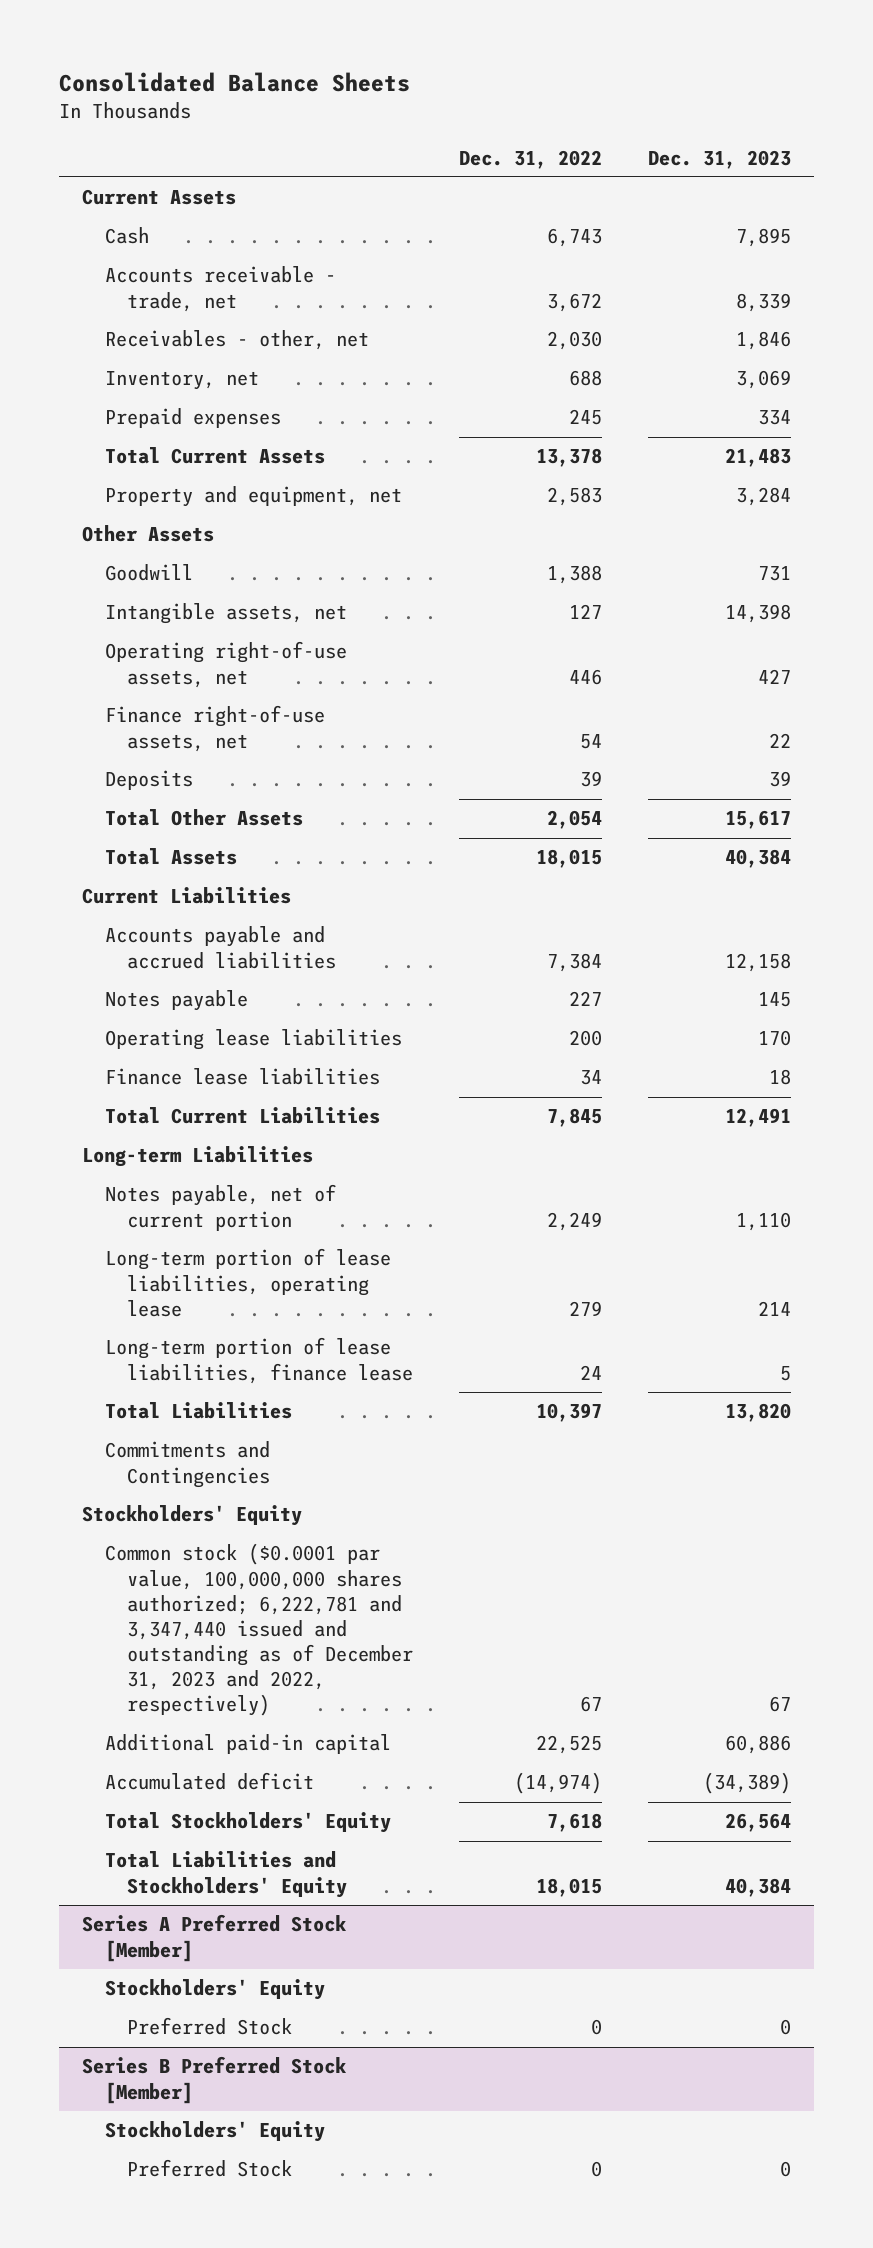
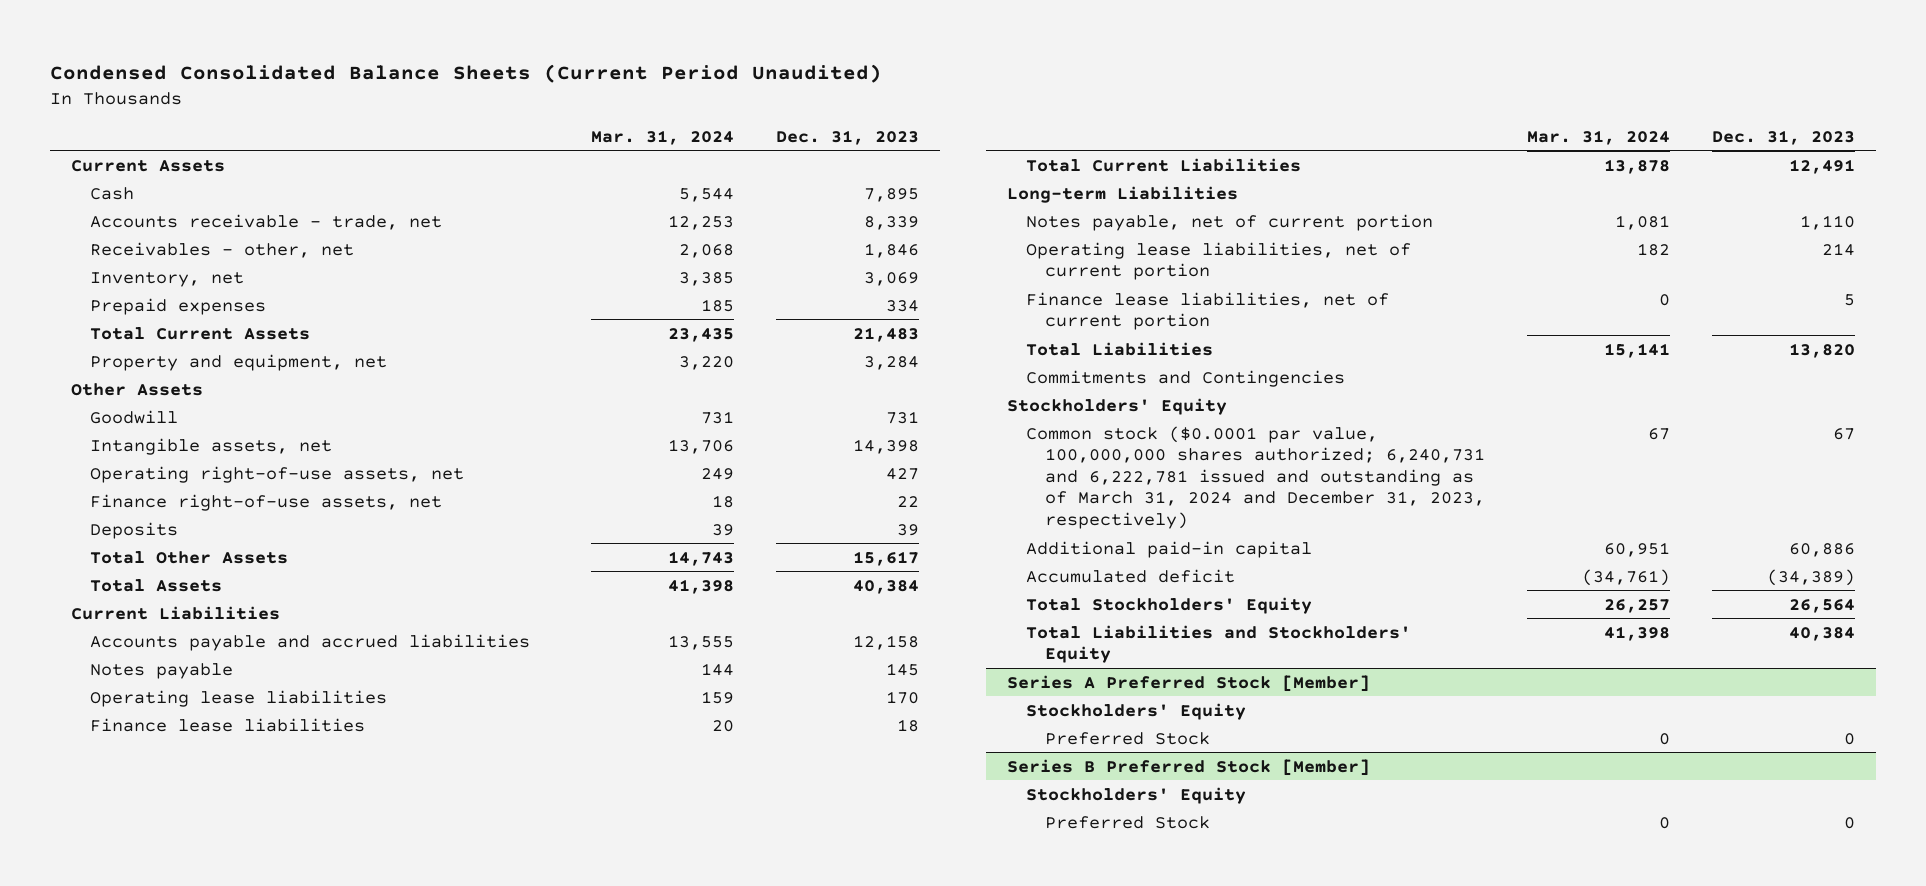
[59,71,411,92] Consolidated Balance Sheets -> [50,63,883,83] Condensed Consolidated Balance Sheets (Current Period Unaudited)
[458,149,602,169] Dec. 31, 2022 -> none
none -> [590,129,734,145] Mar. 31, 2024
[104,1248,391,1317] Long-term portion of lease liabilities, operating lease -> [1025,241,1411,281] Operating lease liabilities, net of current portion
[104,1337,414,1384] Long-term portion of lease liabilities, finance lease -> [1025,291,1389,331] Finance lease liabilities, net of current portion
[104,1543,414,1717] Common stock ($0.0001 par value, 100,000,000 shares authorized; 6,222,781 and 3,347,440 issued and outstanding as of December 31, 2023 and 2022, respectively) -> [1025,425,1485,529] Common stock ($0.0001 par value, 100,000,000 shares authorized; 6,240,731 and 6,222,781 issued and outstanding as of March 31, 2024 and December 31, 2023, respectively)

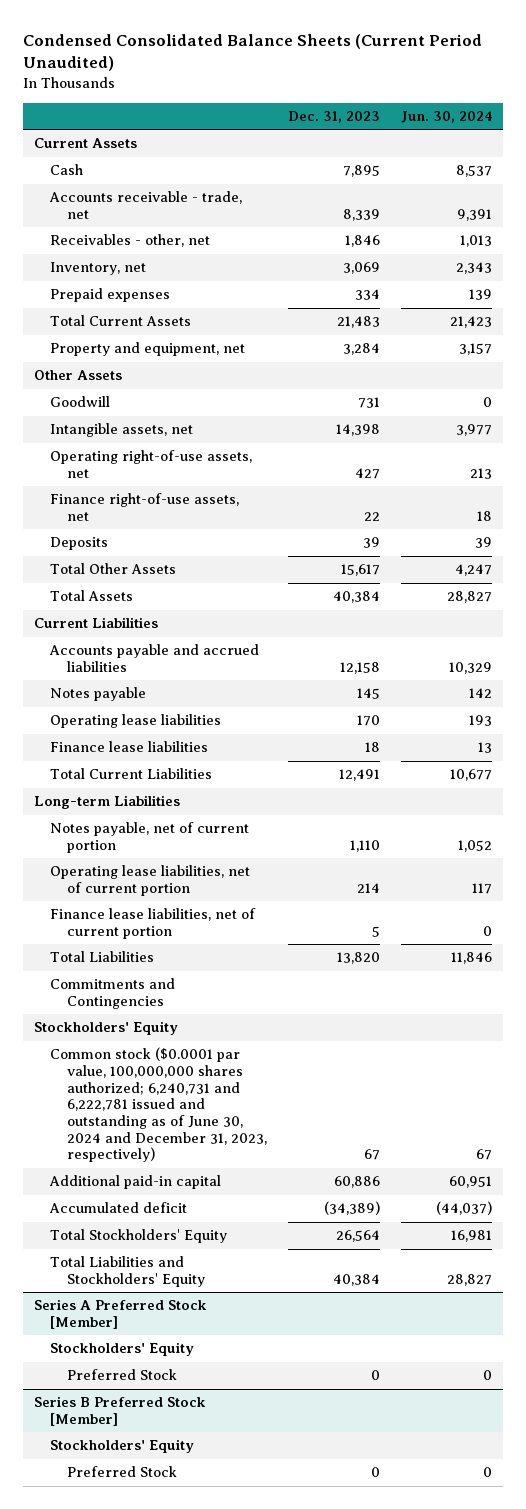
[590,129,734,145] Mar. 31, 2024 -> none
none -> [401,110,493,123] Jun. 30, 2024
[1025,425,1485,529] Common stock ($0.0001 par value, 100,000,000 shares authorized; 6,240,731 and 6,222,781 issued and outstanding as of March 31, 2024 and December 31, 2023, respectively) -> [50,1047,267,1163] Common stock ($0.0001 par value, 100,000,000 shares authorized; 6,240,731 and 6,222,781 issued and outstanding as of June 30, 2024 and December 31, 2023, respectively)

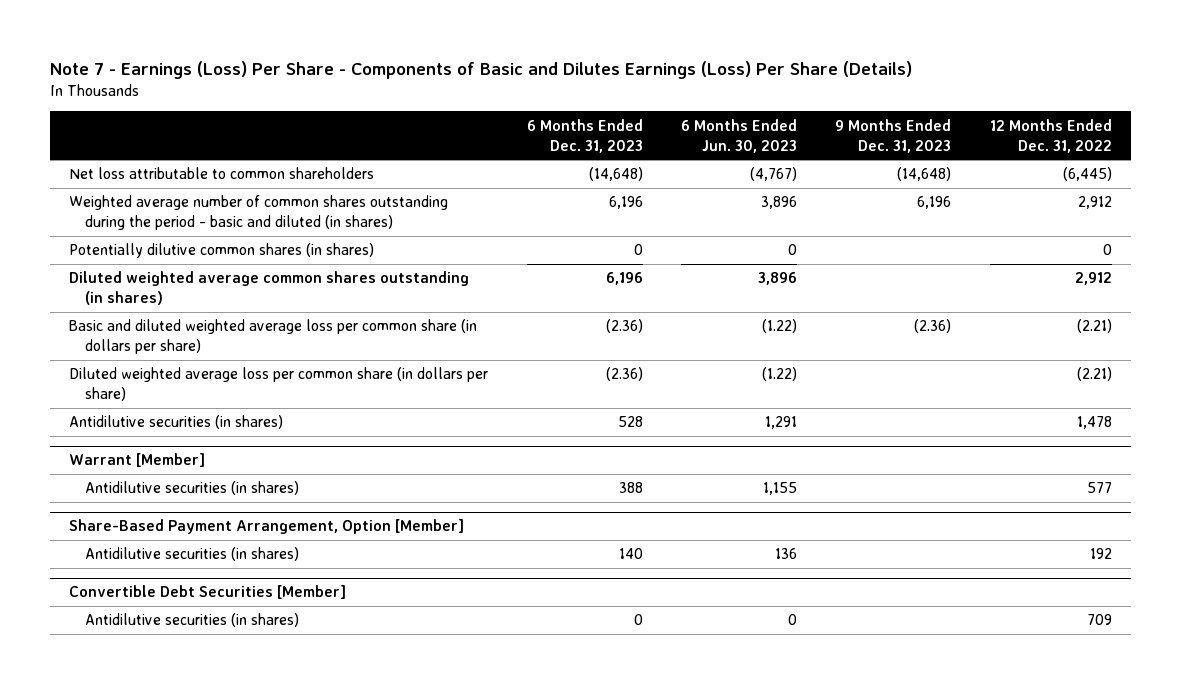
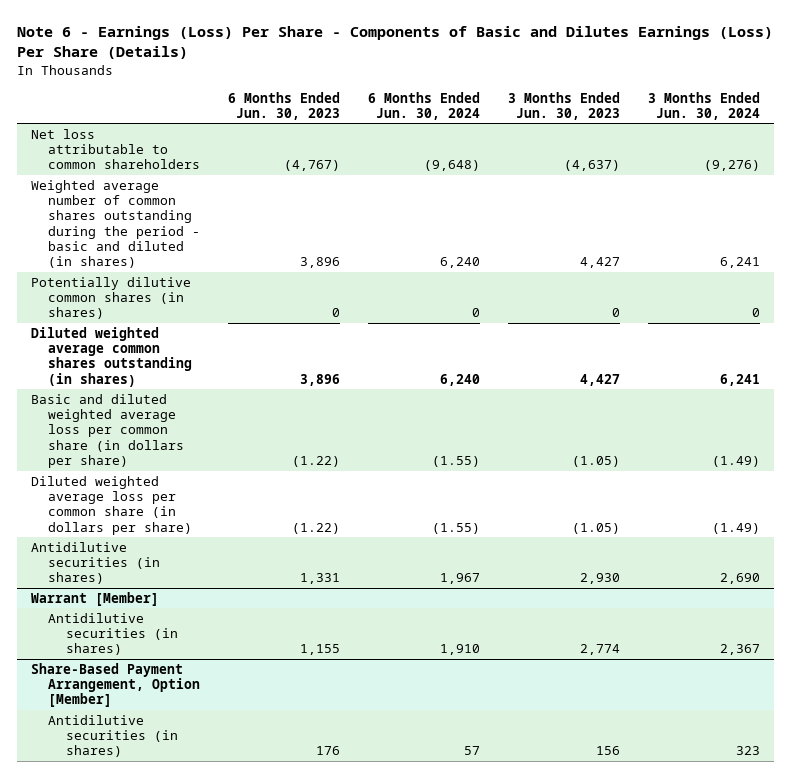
[50,60,913,79] Note 7 - Earnings (Loss) Per Share - Components of Basic and Dilutes Earnings (Loss) Per Share (Details) -> [16,26,773,60] Note 6 - Earnings (Loss) Per Share - Components of Basic and Dilutes Earnings (Loss) Per Share (Details)
[526,118,643,153] 6 Months Ended Dec. 31, 2023 -> none
[835,118,952,153] 9 Months Ended Dec. 31, 2023 -> none
[989,118,1112,153] 12 Months Ended Dec. 31, 2022 -> none
none -> [368,91,481,120] 6 Months Ended Jun. 30, 2024
none -> [507,91,620,120] 3 Months Ended Jun. 30, 2023
none -> [647,91,760,120] 3 Months Ended Jun. 30, 2024
[765,416,798,430] 1,291 -> [300,573,341,585] 1,331
[69,585,347,600] Convertible Debt Securities [Member] -> none
[85,613,300,628] Antidilutive securities (in shares) -> none
[775,548,798,560] 136 -> [316,746,341,756] 176

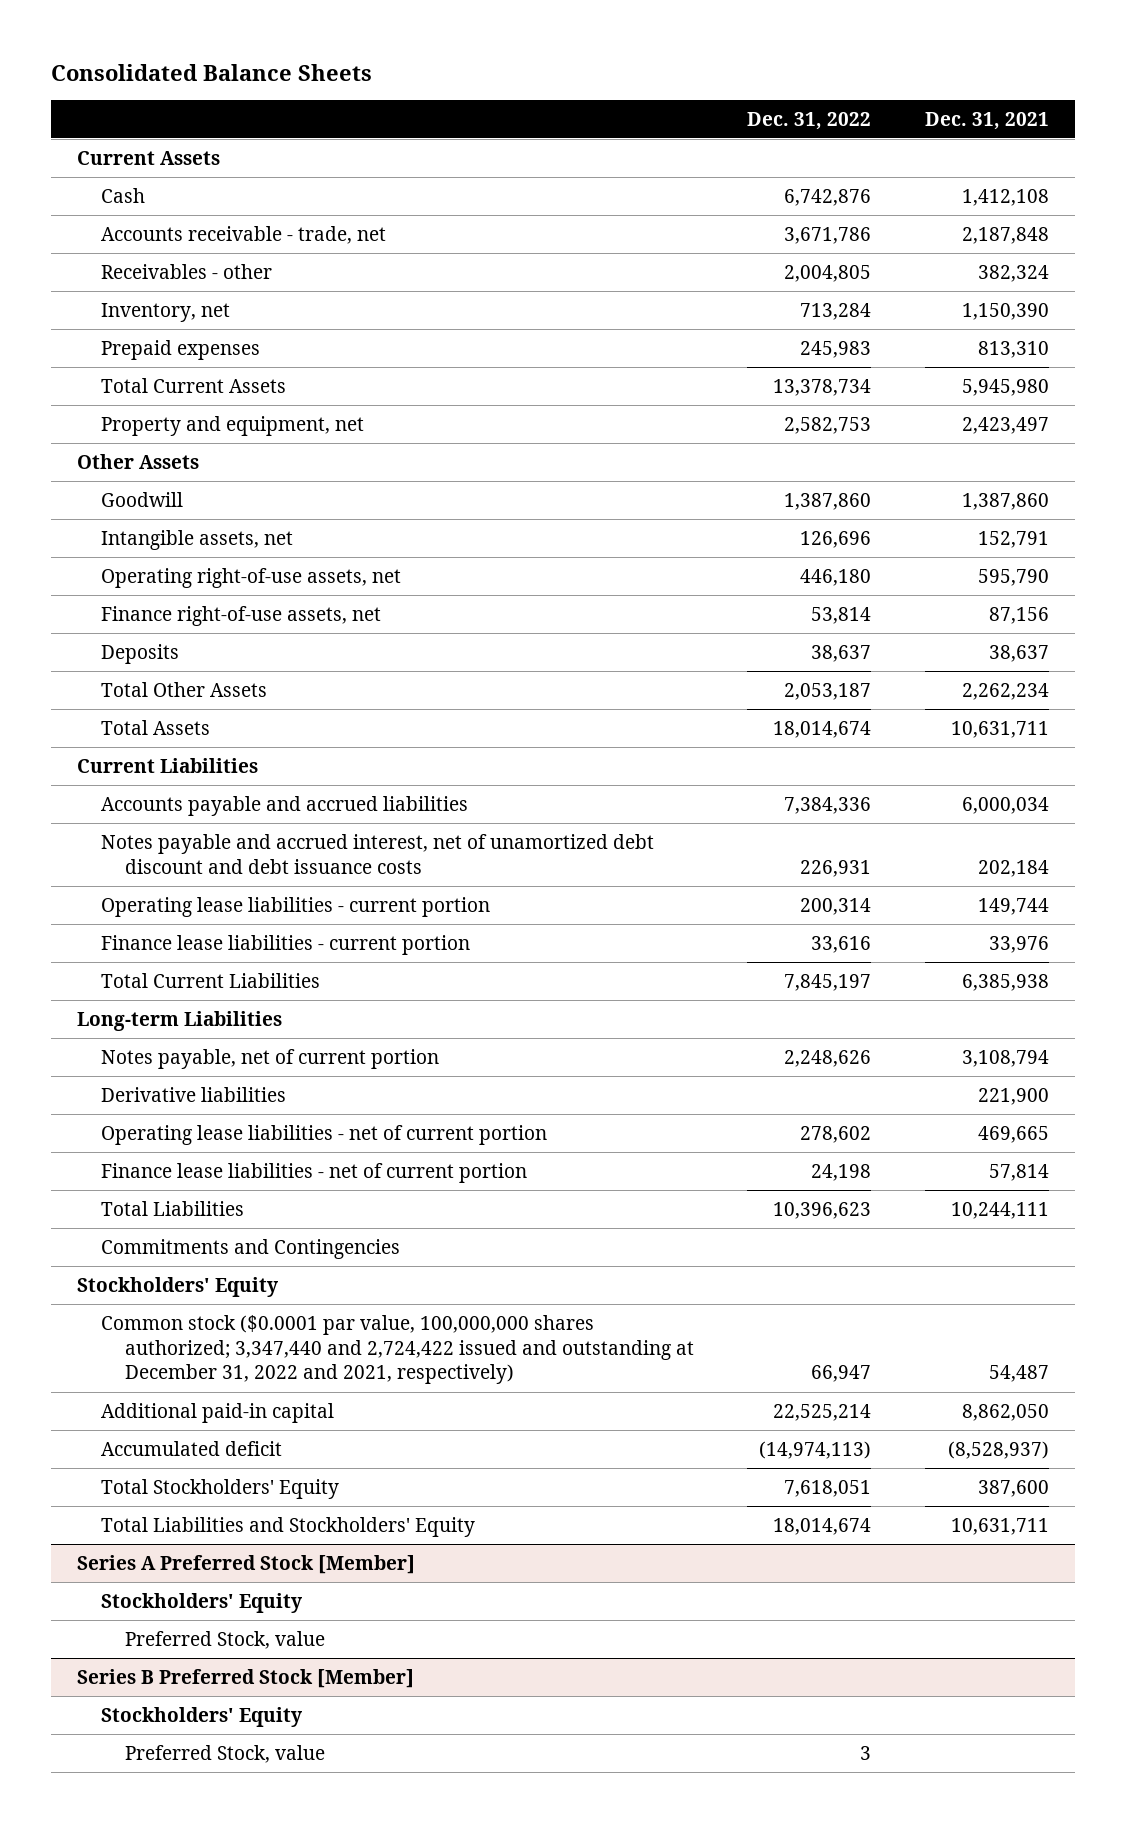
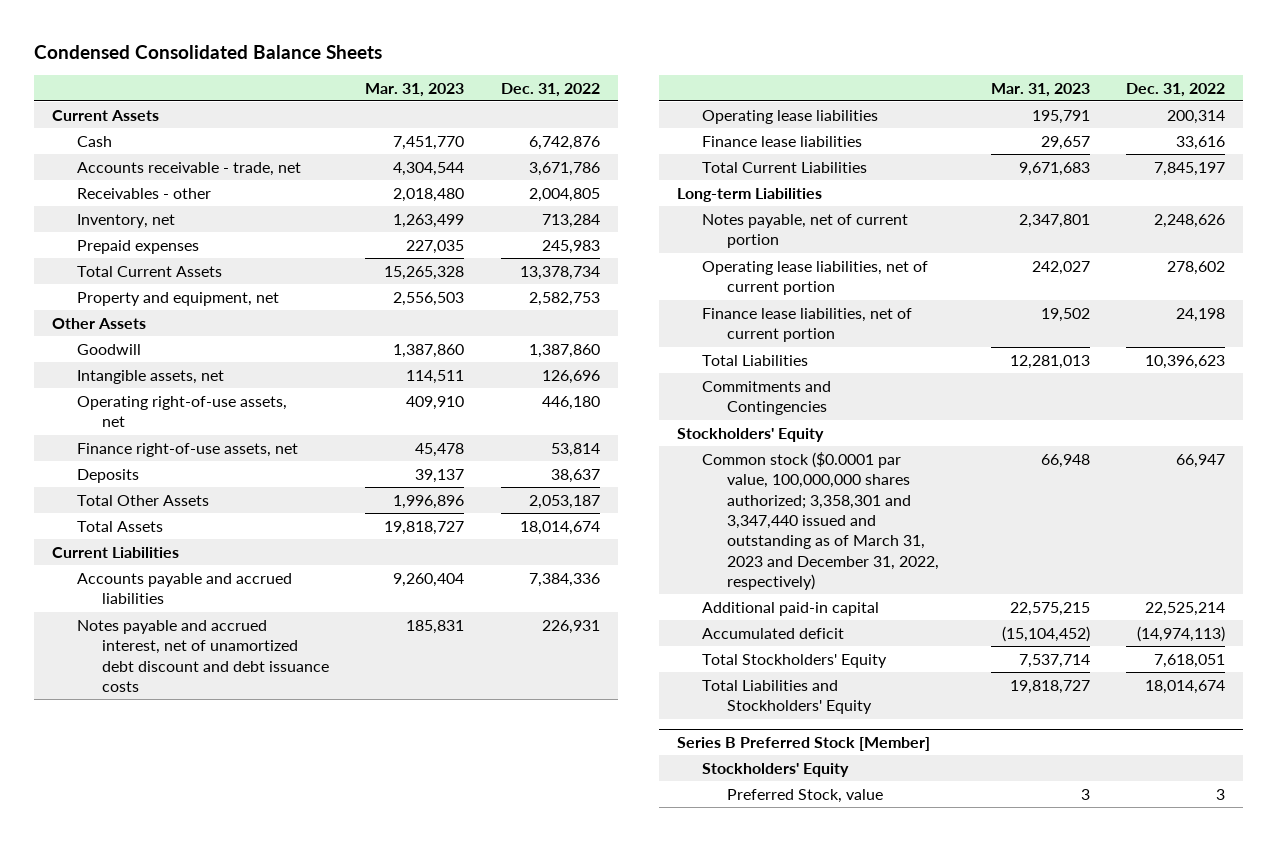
[50,63,372,81] Consolidated Balance Sheets -> [33,44,382,59] Condensed Consolidated Balance Sheets
[924,111,1049,130] Dec. 31, 2021 -> none
none -> [365,82,465,97] Mar. 31, 2023
[101,896,491,917] Operating lease liabilities - current portion -> [701,109,878,124] Operating lease liabilities
[101,934,471,955] Finance lease liabilities - current portion -> [701,135,862,147] Finance lease liabilities
[101,1086,287,1102] Derivative liabilities -> none
[101,1124,548,1145] Operating lease liabilities - net of current portion -> [701,260,928,296] Operating lease liabilities, net of current portion
[101,1162,528,1183] Finance lease liabilities - net of current portion -> [701,307,912,343] Finance lease liabilities, net of current portion
[101,1314,695,1385] Common stock ($0.0001 par value, 100,000,000 shares authorized; 3,347,440 and 2,724,422 issued and outstanding at December 31, 2022 and 2021, respectively) -> [701,451,939,590] Common stock ($0.0001 par value, 100,000,000 shares authorized; 3,358,301 and 3,347,440 issued and outstanding as of March 31, 2023 and December 31, 2022, respectively)
[77,1554,416,1574] Series A Preferred Stock [Member] -> none
[101,1592,303,1613] Stockholders' Equity -> none
[125,1630,326,1649] Preferred Stock, value -> none

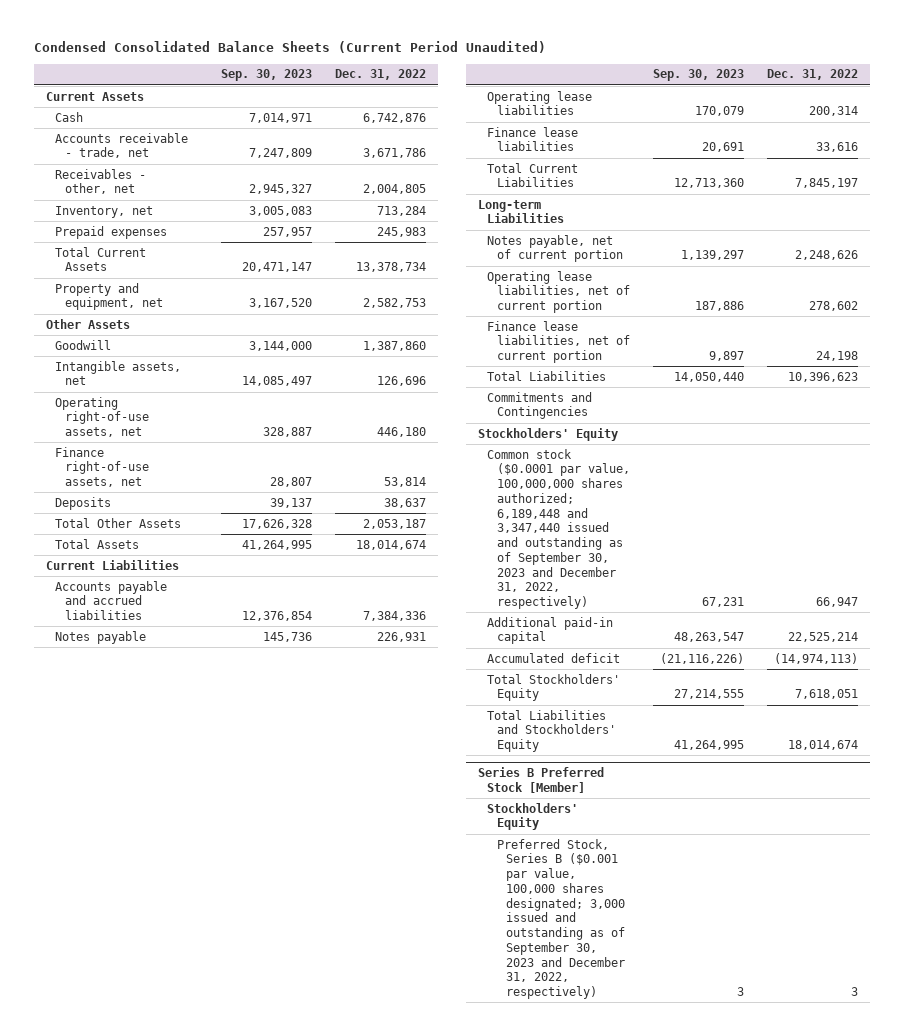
[33,44,382,59] Condensed Consolidated Balance Sheets -> [34,41,547,54] Condensed Consolidated Balance Sheets (Current Period Unaudited)
[365,82,465,97] Mar. 31, 2023 -> none
none -> [220,69,312,82] Sep. 30, 2023
[76,187,211,199] Receivables - other -> [55,168,147,195] Receivables - other, net
[76,619,329,692] Notes payable and accrued interest, net of unamortized debt discount and debt issuance costs -> [55,630,147,644] Notes payable
[701,451,939,590] Common stock ($0.0001 par value, 100,000,000 shares authorized; 3,358,301 and 3,347,440 issued and outstanding as of March 31, 2023 and December 31, 2022, respectively) -> [487,448,630,610] Common stock ($0.0001 par value, 100,000,000 shares authorized; 6,189,448 and 3,347,440 issued and outstanding as of September 30, 2023 and December 31, 2022, respectively)
[726,788,883,803] Preferred Stock, value -> [496,838,626,1000] Preferred Stock, Series B ($0.001 par value, 100,000 shares designated; 3,000 issued and outstanding as of September 30, 2023 and December 31, 2022, respectively)

